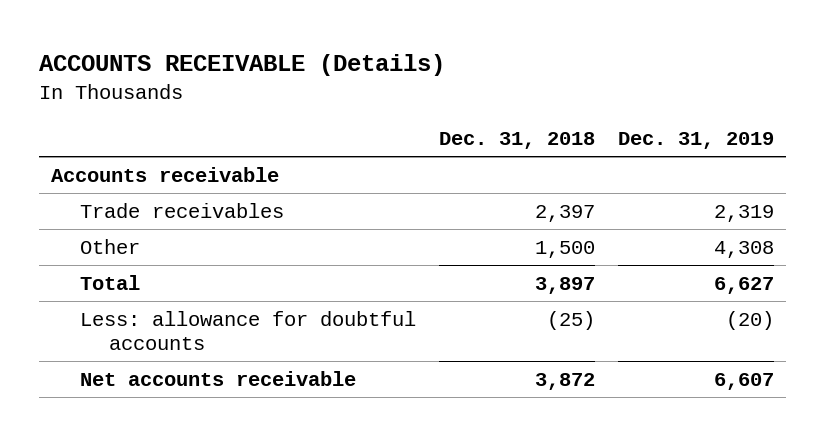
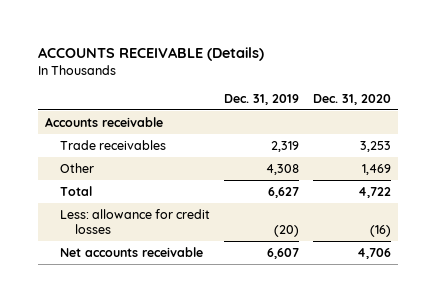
[438,131,595,149] Dec. 31, 2018 -> none
none -> [313,94,392,106] Dec. 31, 2020
[79,310,416,350] Less: allowance for doubtful accounts -> [60,208,211,235] Less: allowance for credit losses

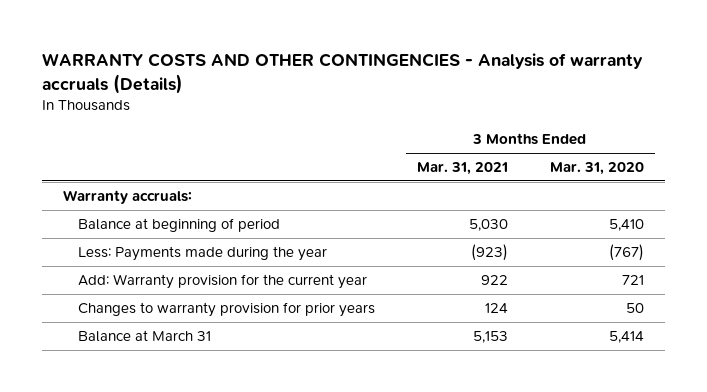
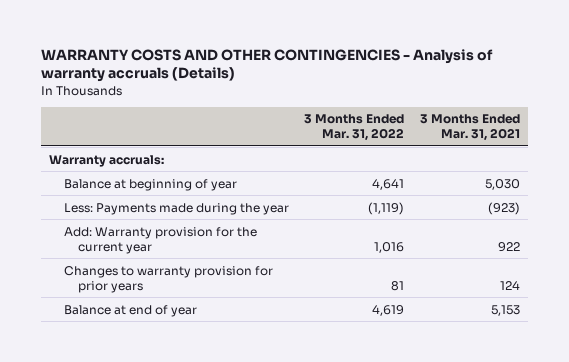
[550,162,645,176] Mar. 31, 2020 -> none
none -> [304,114,405,142] 3 Months Ended Mar. 31, 2022
[77,218,280,233] Balance at beginning of period -> [63,178,237,191] Balance at beginning of year
[77,330,211,343] Balance at March 31 -> [63,304,197,317] Balance at end of year

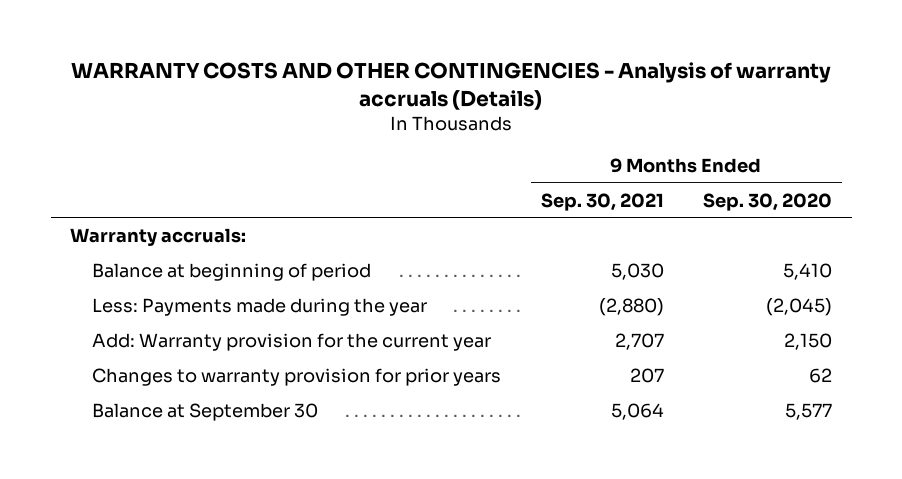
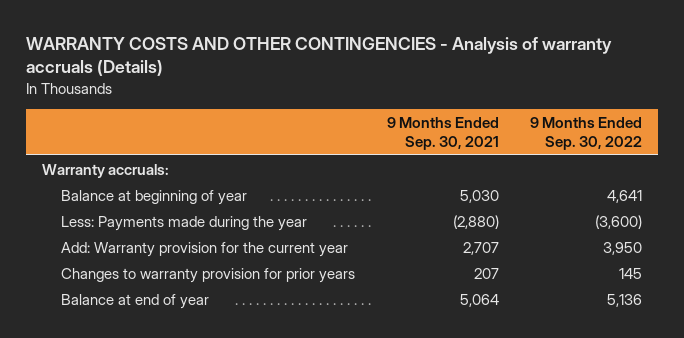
[703,192,833,211] Sep. 30, 2020 -> none
none -> [530,116,643,151] 9 Months Ended Sep. 30, 2022
[92,262,372,281] Balance at beginning of period -> [61,189,248,205] Balance at beginning of year
[92,402,319,421] Balance at September 30 -> [61,293,210,309] Balance at end of year

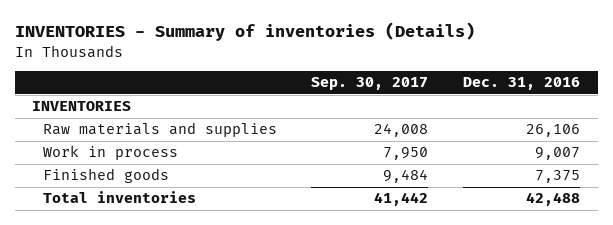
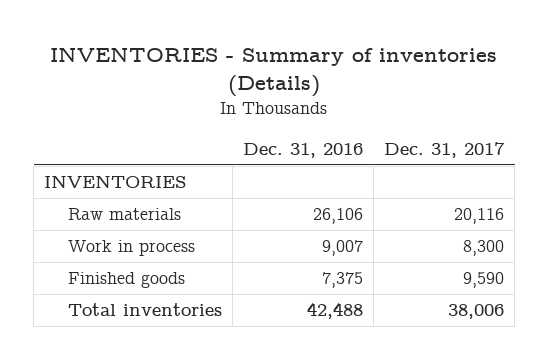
[311,77,429,91] Sep. 30, 2017 -> none
none -> [384,141,506,158] Dec. 31, 2017
[42,122,277,138] Raw materials and supplies -> [68,208,182,221] Raw materials

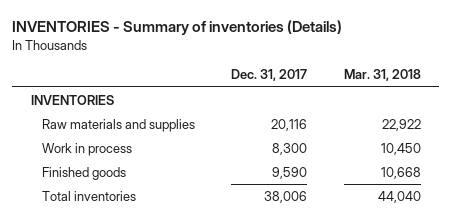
[243,142,364,158] Dec. 31, 2016 -> none
none -> [344,69,422,82] Mar. 31, 2018
[68,208,182,221] Raw materials -> [41,118,195,132] Raw materials and supplies

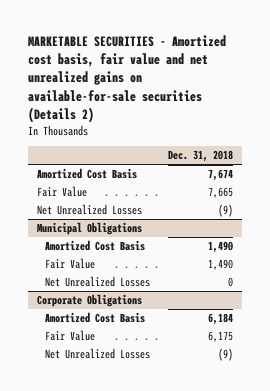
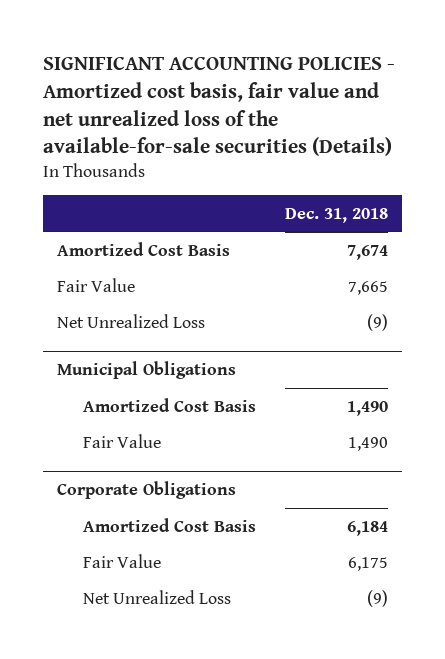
[27,34,226,123] MARKETABLE SECURITIES - Amortized cost basis, fair value and net unrealized gains on available-for-sale securities (Details 2) -> [42,57,395,157] SIGNIFICANT ACCOUNTING POLICIES - Amortized cost basis, fair value and net unrealized loss of the available-for-sale securities (Details)
[36,204,142,216] Net Unrealized Losses -> [56,313,205,328] Net Unrealized Loss
[45,276,151,288] Net Unrealized Losses -> none
[45,348,151,360] Net Unrealized Losses -> [82,589,231,604] Net Unrealized Loss

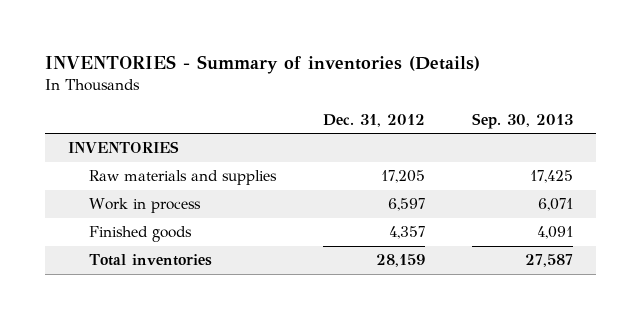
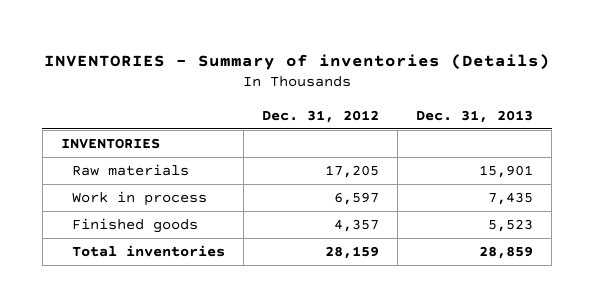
[471,112,573,129] Sep. 30, 2013 -> none
none -> [416,109,534,123] Dec. 31, 2013
[89,170,278,186] Raw materials and supplies -> [71,164,189,177] Raw materials

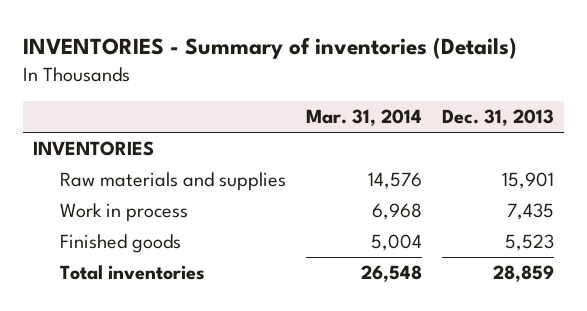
[262,109,380,123] Dec. 31, 2012 -> none
none -> [305,108,422,126] Mar. 31, 2014
[71,164,189,177] Raw materials -> [59,172,286,192] Raw materials and supplies

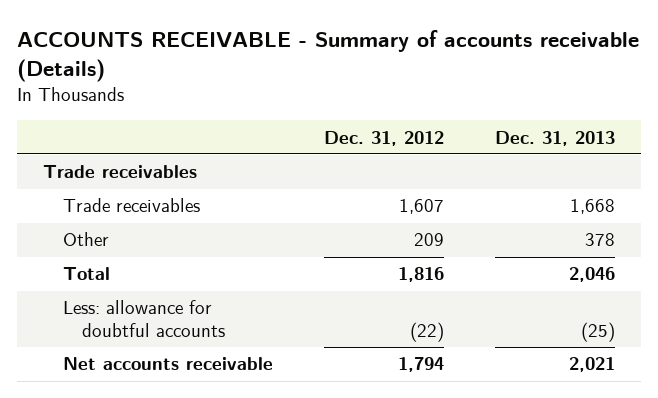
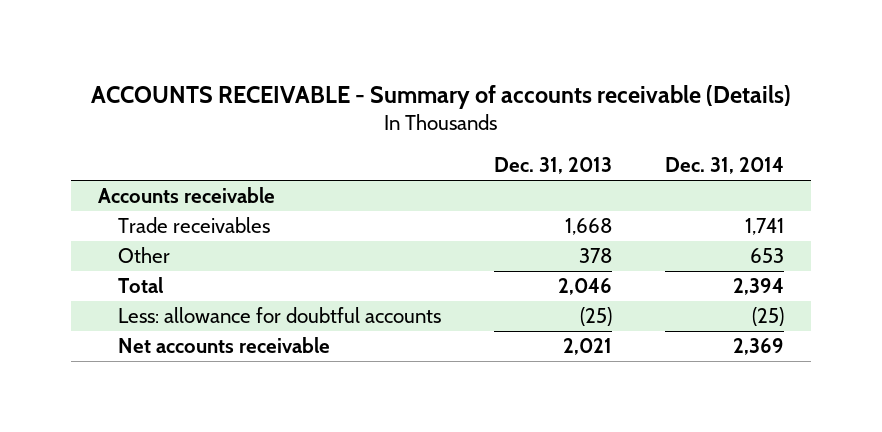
[323,130,444,146] Dec. 31, 2012 -> none
none -> [665,157,785,175] Dec. 31, 2014
[42,165,197,179] Trade receivables -> [97,187,275,204] Accounts receivable

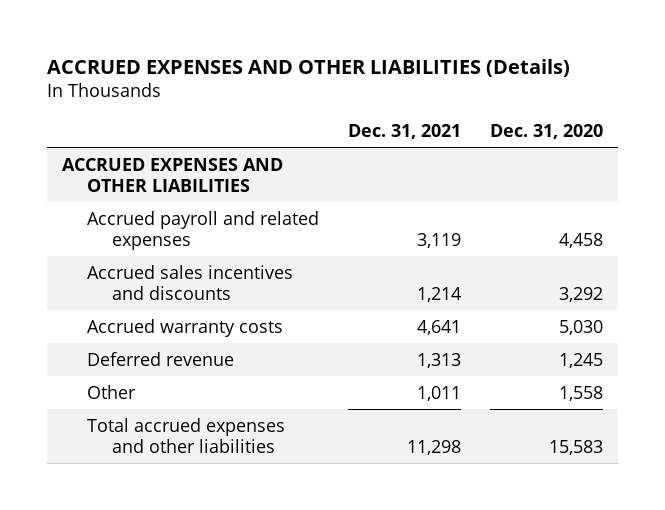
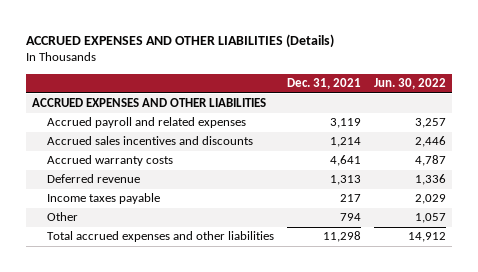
[490,124,604,140] Dec. 31, 2020 -> none
none -> [373,78,446,90] Jun. 30, 2022
none -> [46,193,160,205] Income taxes payable
[417,385,462,401] 1,011 -> [339,213,361,222] 794

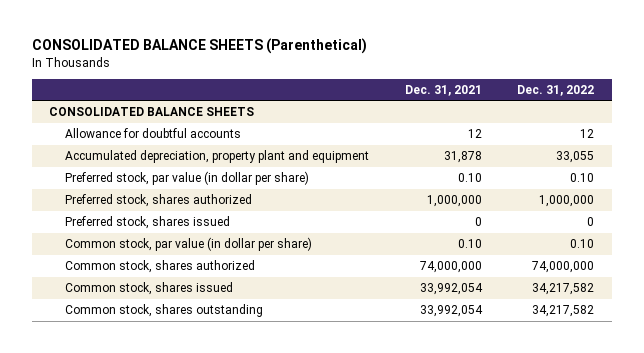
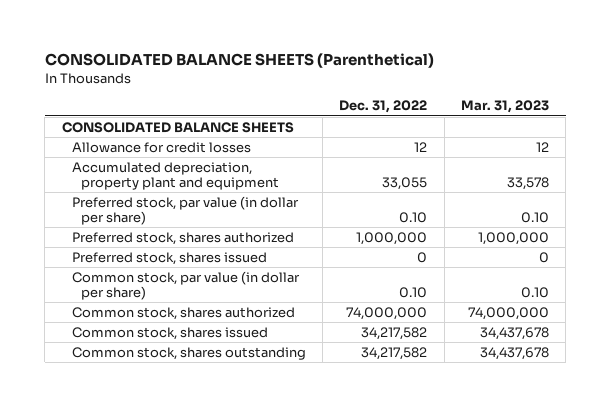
[404,84,482,96] Dec. 31, 2021 -> none
none -> [460,100,549,114] Mar. 31, 2023
[65,128,242,139] Allowance for doubtful accounts -> none
none -> [71,141,251,153] Allowance for credit losses

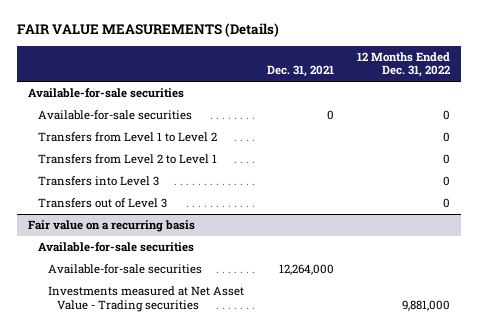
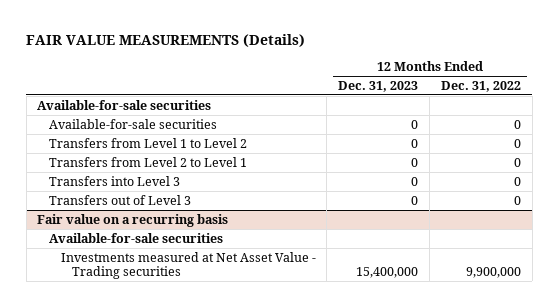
[266,65,334,78] Dec. 31, 2021 -> none
none -> [338,80,419,92] Dec. 31, 2023
[47,264,202,275] Available-for-sale securities -> none
[401,299,450,311] 9,881,000 -> [465,266,521,278] 9,900,000

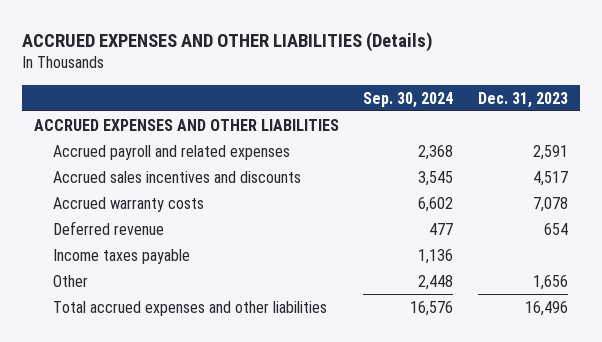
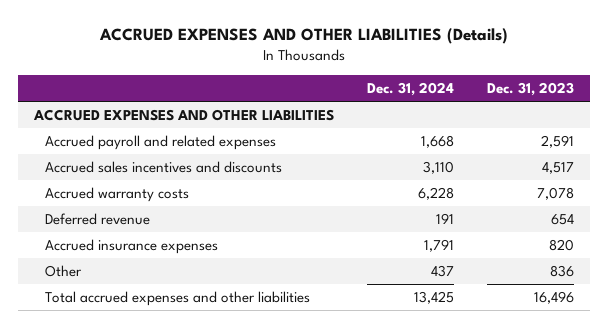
[363,91,454,108] Sep. 30, 2024 -> none
none -> [366,82,454,97] Dec. 31, 2024
[52,248,190,264] Income taxes payable -> none
none -> [45,239,219,255] Accrued insurance expenses
[532,274,568,290] 1,656 -> [549,265,574,278] 836

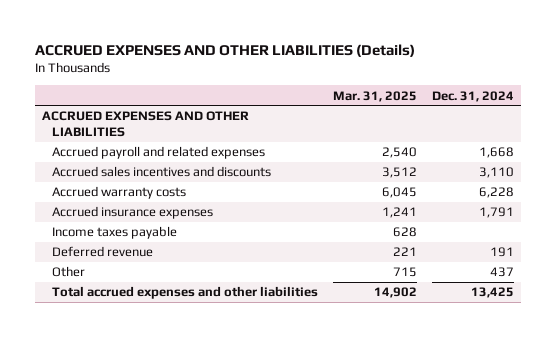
[486,82,574,97] Dec. 31, 2023 -> none
none -> [332,90,417,102] Mar. 31, 2025
none -> [51,226,177,240] Income taxes payable
[45,213,151,226] Deferred revenue -> [51,246,153,258] Deferred revenue

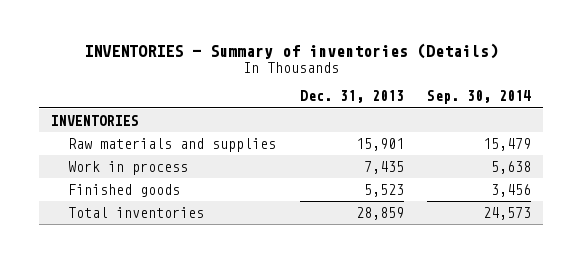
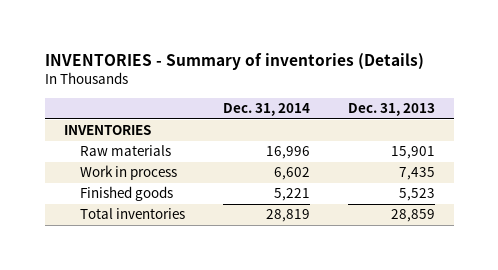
[427,90,532,105] Sep. 30, 2014 -> none
none -> [222,103,310,117] Dec. 31, 2014
[68,138,277,153] Raw materials and supplies -> [79,145,171,157] Raw materials

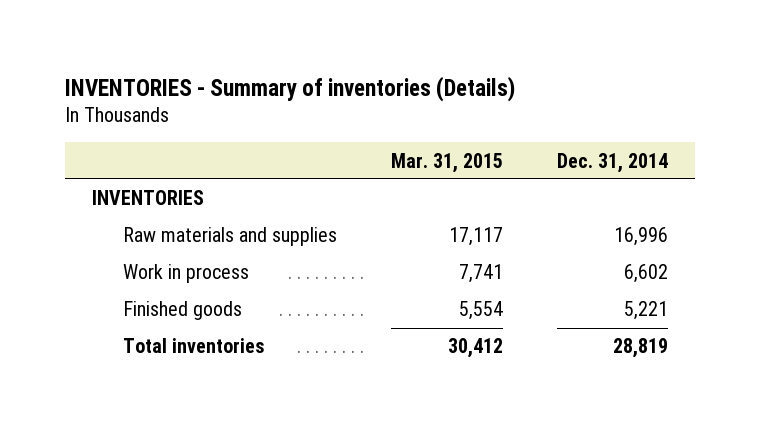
[347,103,435,117] Dec. 31, 2013 -> none
none -> [391,152,504,173] Mar. 31, 2015
[79,145,171,157] Raw materials -> [122,227,337,247] Raw materials and supplies

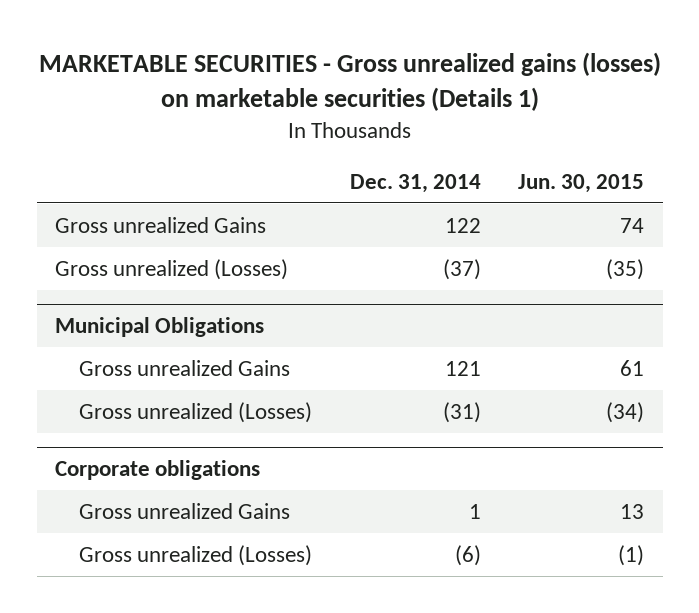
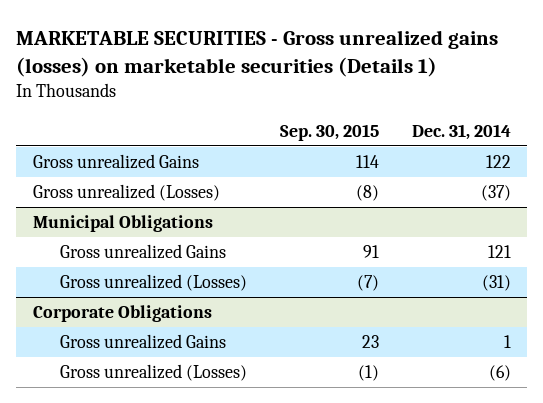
[518,173,645,193] Jun. 30, 2015 -> none
none -> [279,123,379,141] Sep. 30, 2015
[55,459,261,480] Corporate obligations -> [32,305,212,323] Corporate Obligations

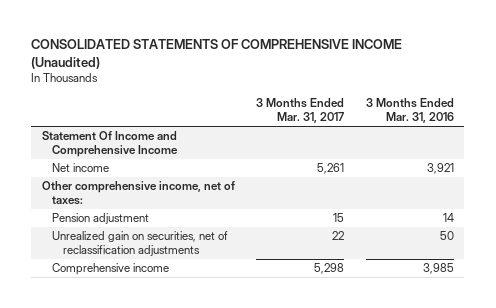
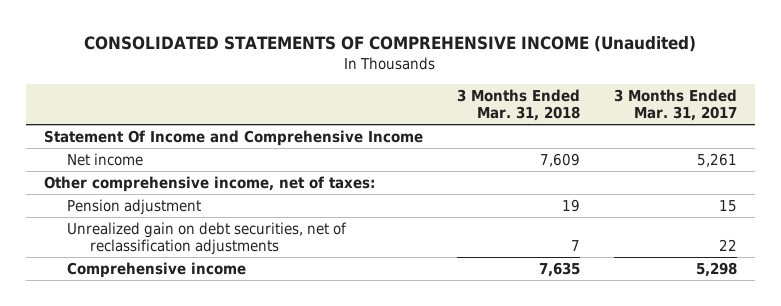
[365,98,454,124] 3 Months Ended Mar. 31, 2016 -> none
none -> [456,88,580,122] 3 Months Ended Mar. 31, 2018
[52,231,229,257] Unrealized gain on securities, net of reclassification adjustments -> [66,221,347,256] Unrealized gain on debt securities, net of reclassification adjustments

